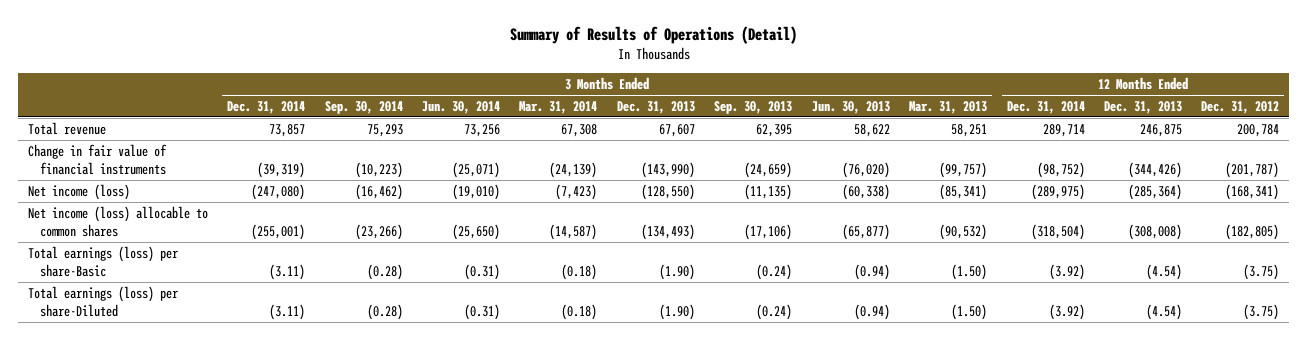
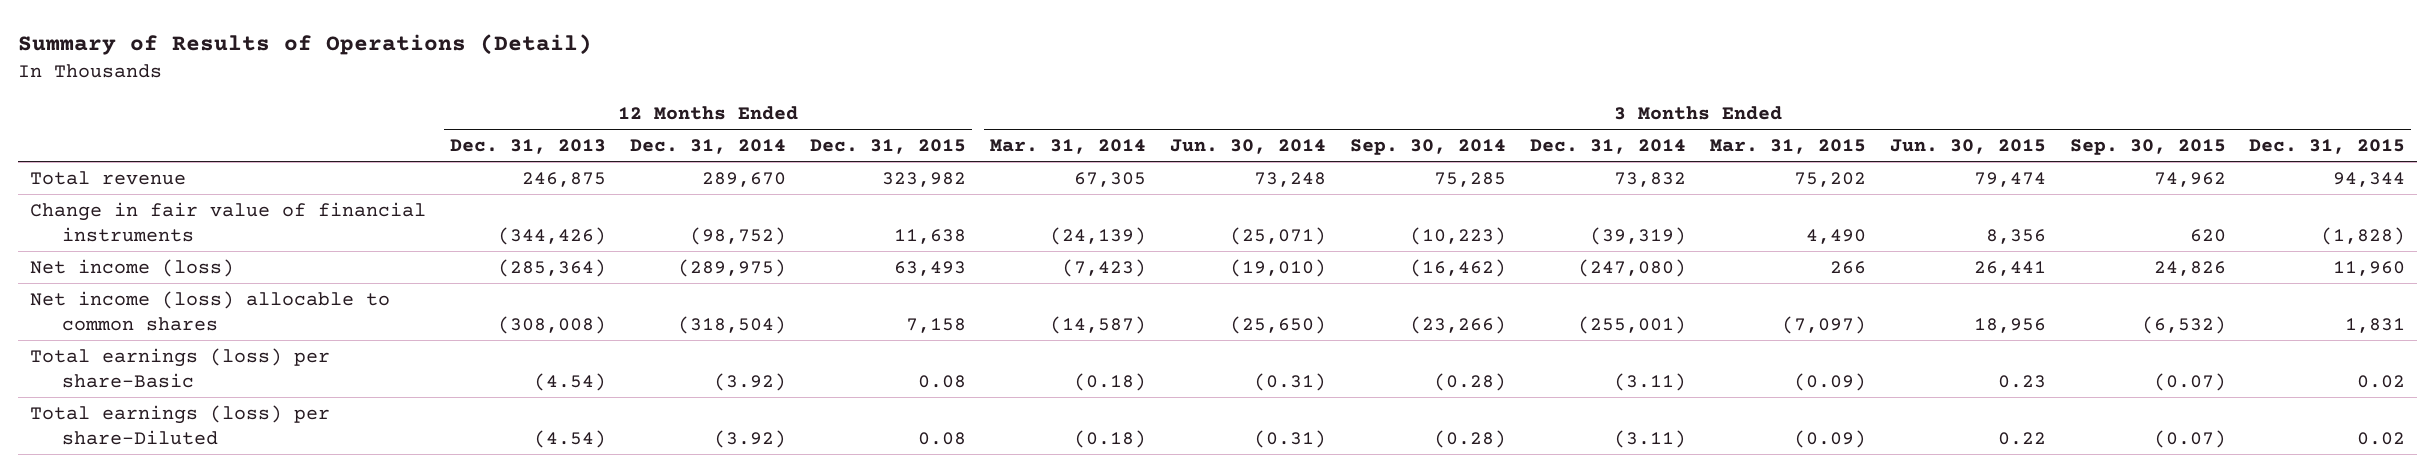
[616,100,695,114] Dec. 31, 2013 -> none
[714,100,793,114] Sep. 30, 2013 -> none
[811,100,890,114] Jun. 30, 2013 -> none
[909,100,988,114] Mar. 31, 2013 -> none
[1201,100,1280,114] Dec. 31, 2012 -> none
none -> [810,139,967,155] Dec. 31, 2015
none -> [1709,139,1866,155] Mar. 31, 2015
none -> [1889,139,2046,155] Jun. 30, 2015
none -> [2069,139,2226,156] Sep. 30, 2015
none -> [2249,139,2406,155] Dec. 31, 2015
[269,123,306,137] 73,857 -> [1613,171,1686,187] 73,832
[366,123,403,137] 75,293 -> [1433,171,1506,187] 75,285
[464,123,501,137] 73,256 -> [1254,171,1327,187] 73,248
[561,123,598,137] 67,308 -> [1074,171,1147,187] 67,305
[1042,123,1085,137] 289,714 -> [702,171,787,187] 289,670

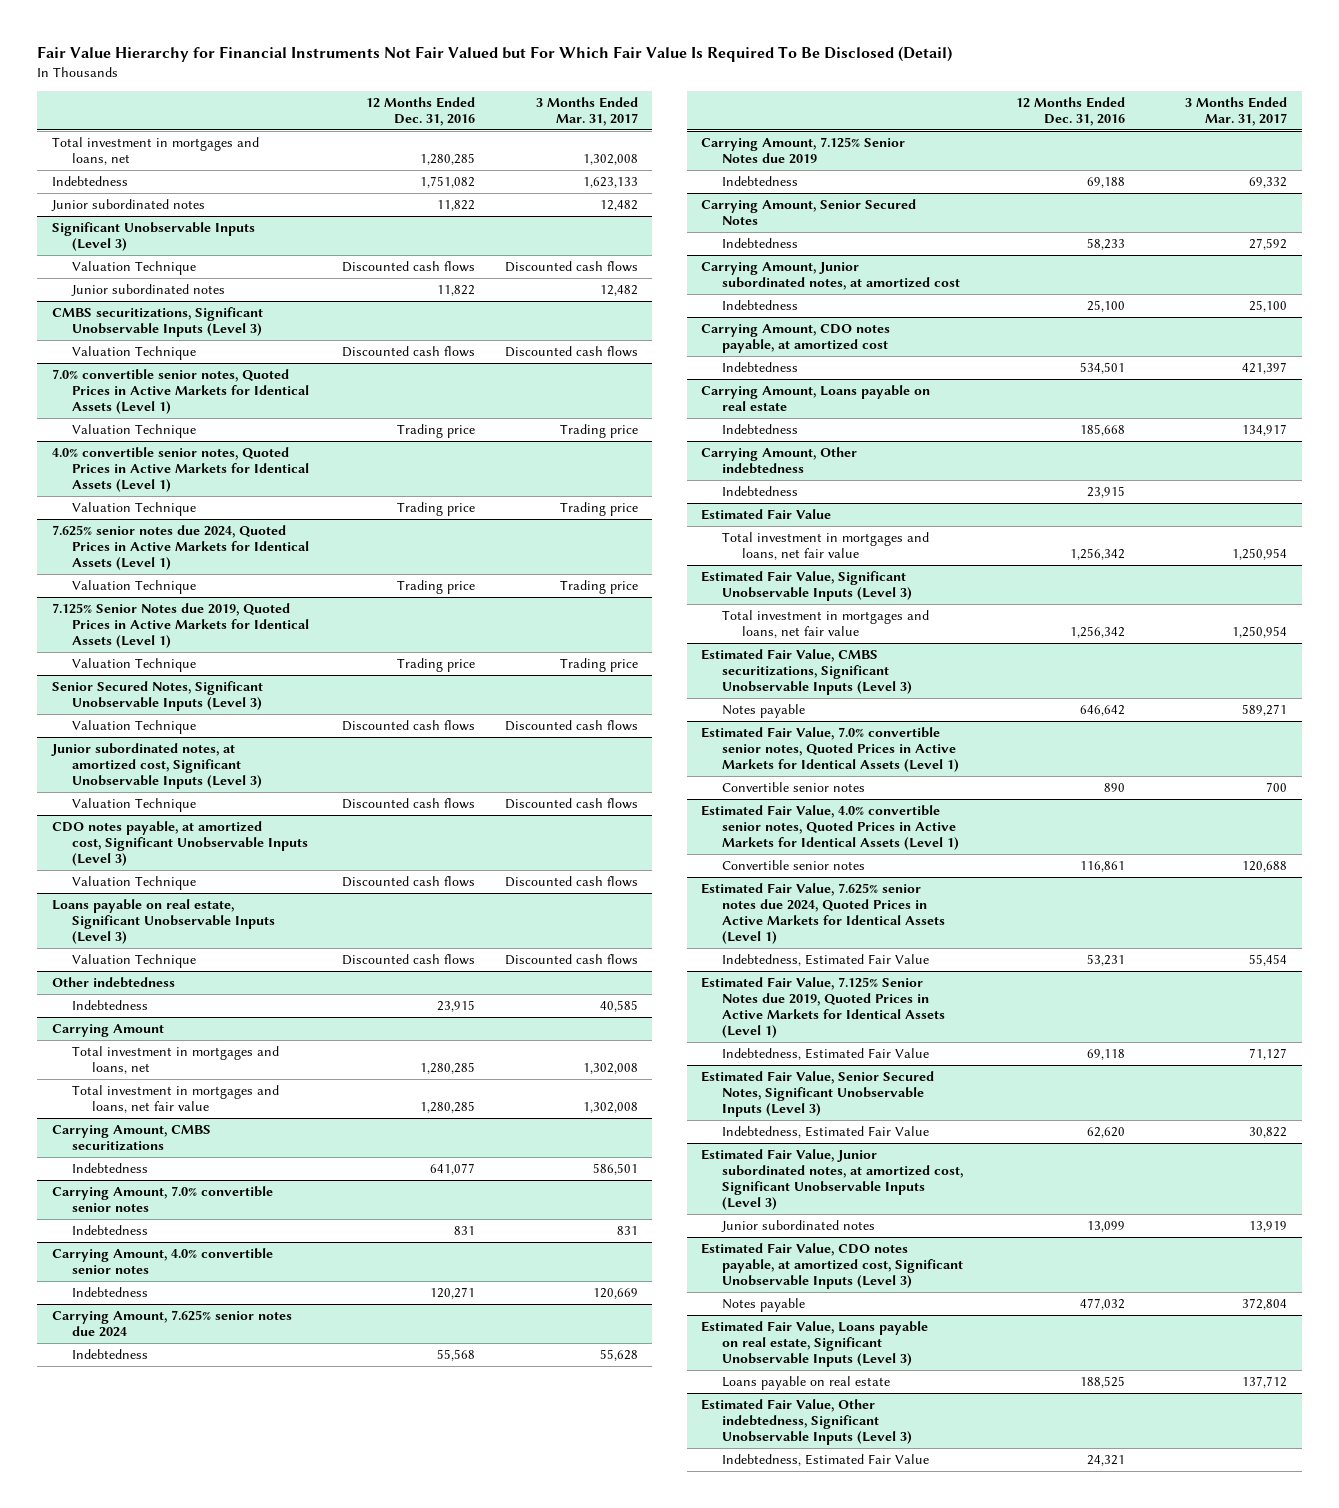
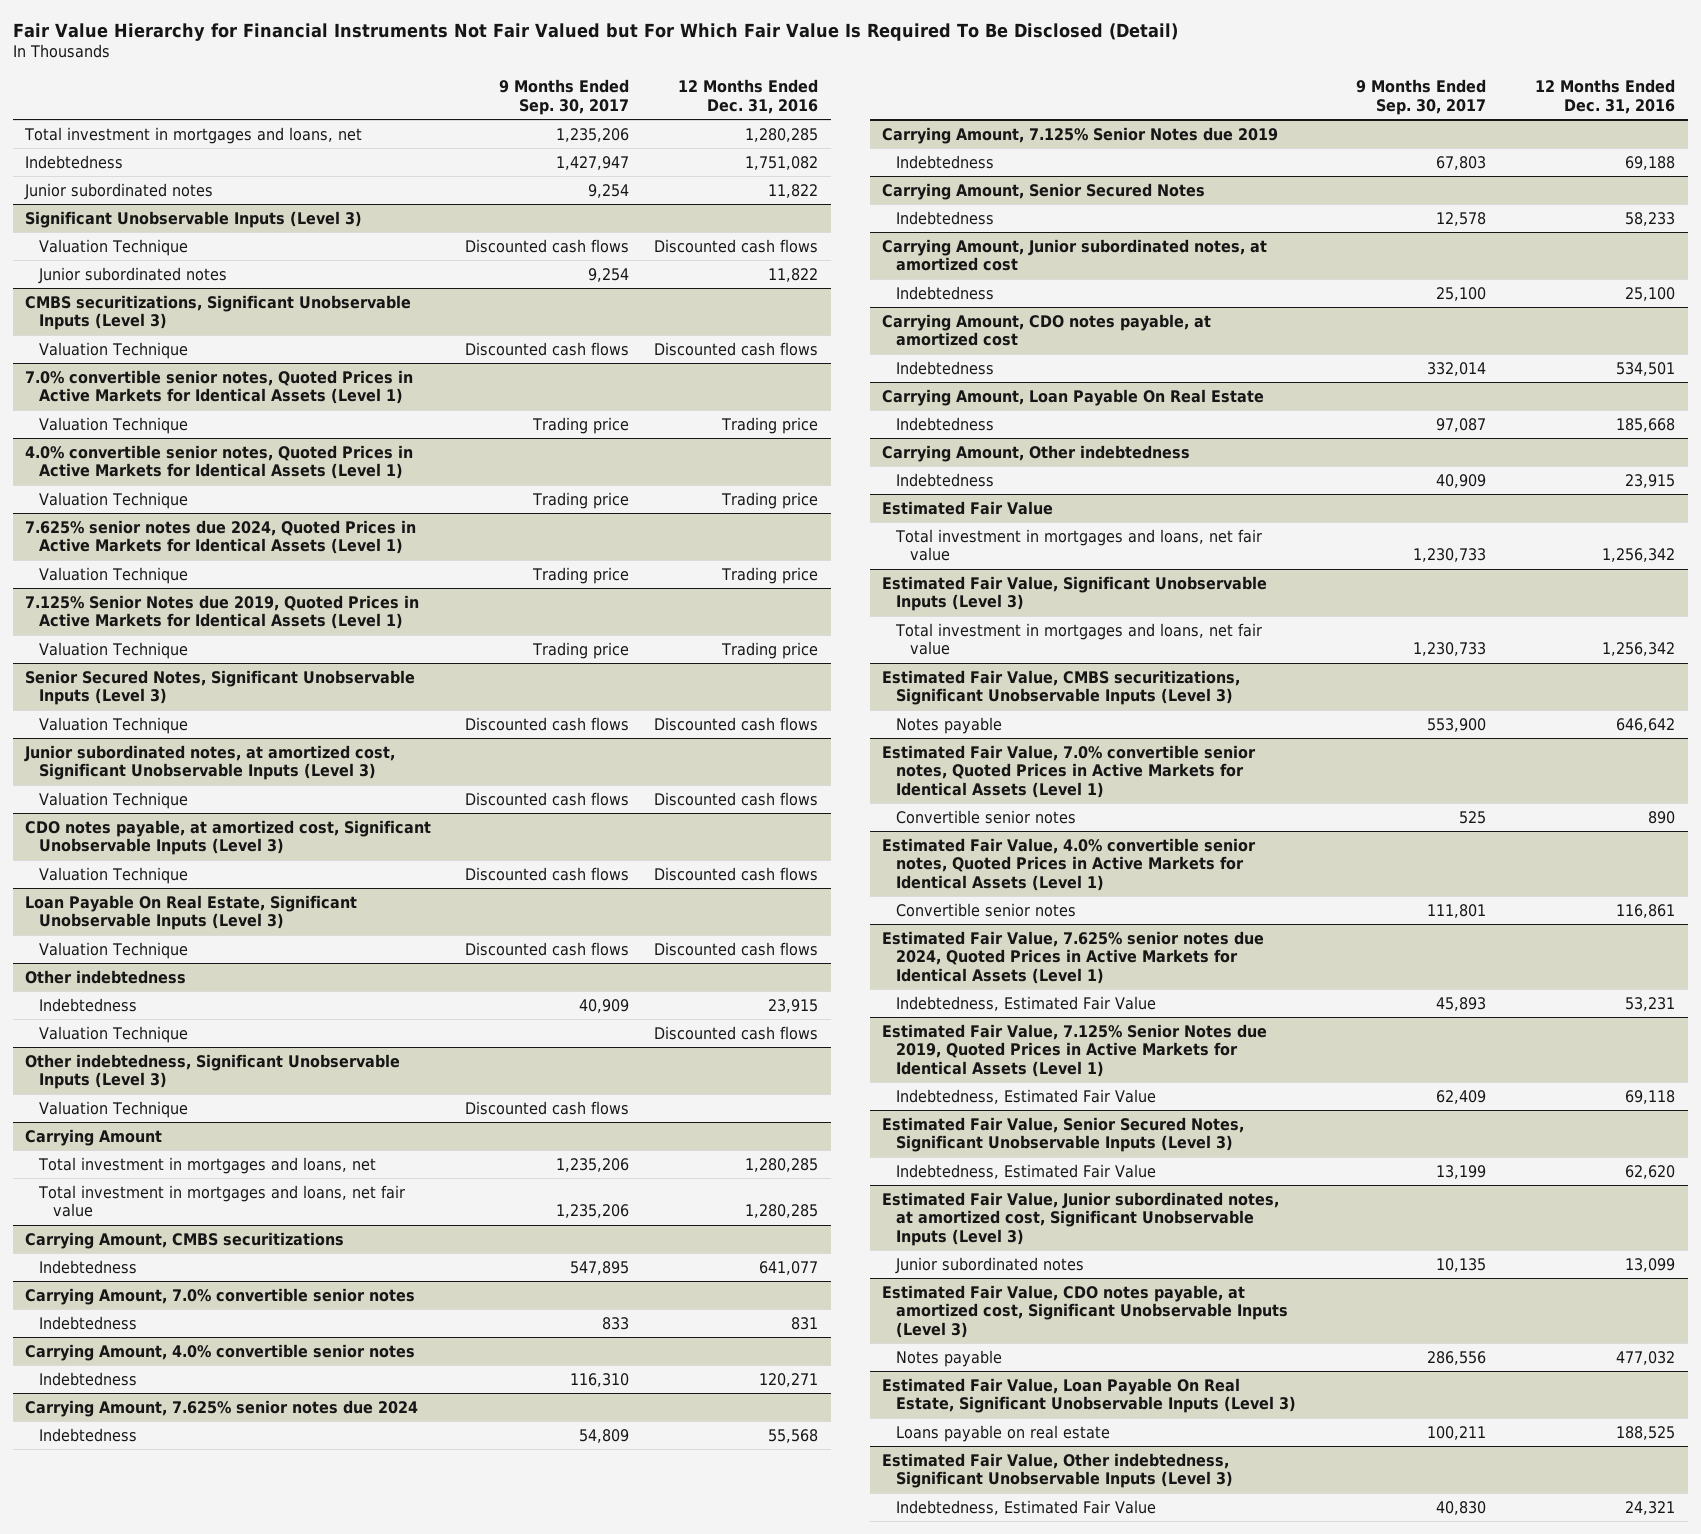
[535,96,638,126] 3 Months Ended Mar. 31, 2017 -> none
none -> [498,79,629,116] 9 Months Ended Sep. 30, 2017
[51,899,276,945] Loans payable on real estate, Significant Unobservable Inputs (Level 3) -> [25,894,358,931] Loan Payable On Real Estate, Significant Unobservable Inputs (Level 3)
none -> [39,1025,189,1043] Valuation Technique
none -> [25,1053,401,1090] Other indebtedness, Significant Unobservable Inputs (Level 3)
none -> [39,1100,189,1118] Valuation Technique
[701,385,931,412] Carrying Amount, Loans payable on real estate -> [882,388,1265,406] Carrying Amount, Loan Payable On Real Estate
[701,1321,929,1368] Estimated Fair Value, Loans payable on real estate, Significant Unobservable Inputs (Level 3) -> [882,1377,1297,1414] Estimated Fair Value, Loan Payable On Real Estate, Significant Unobservable Inputs (Level 3)

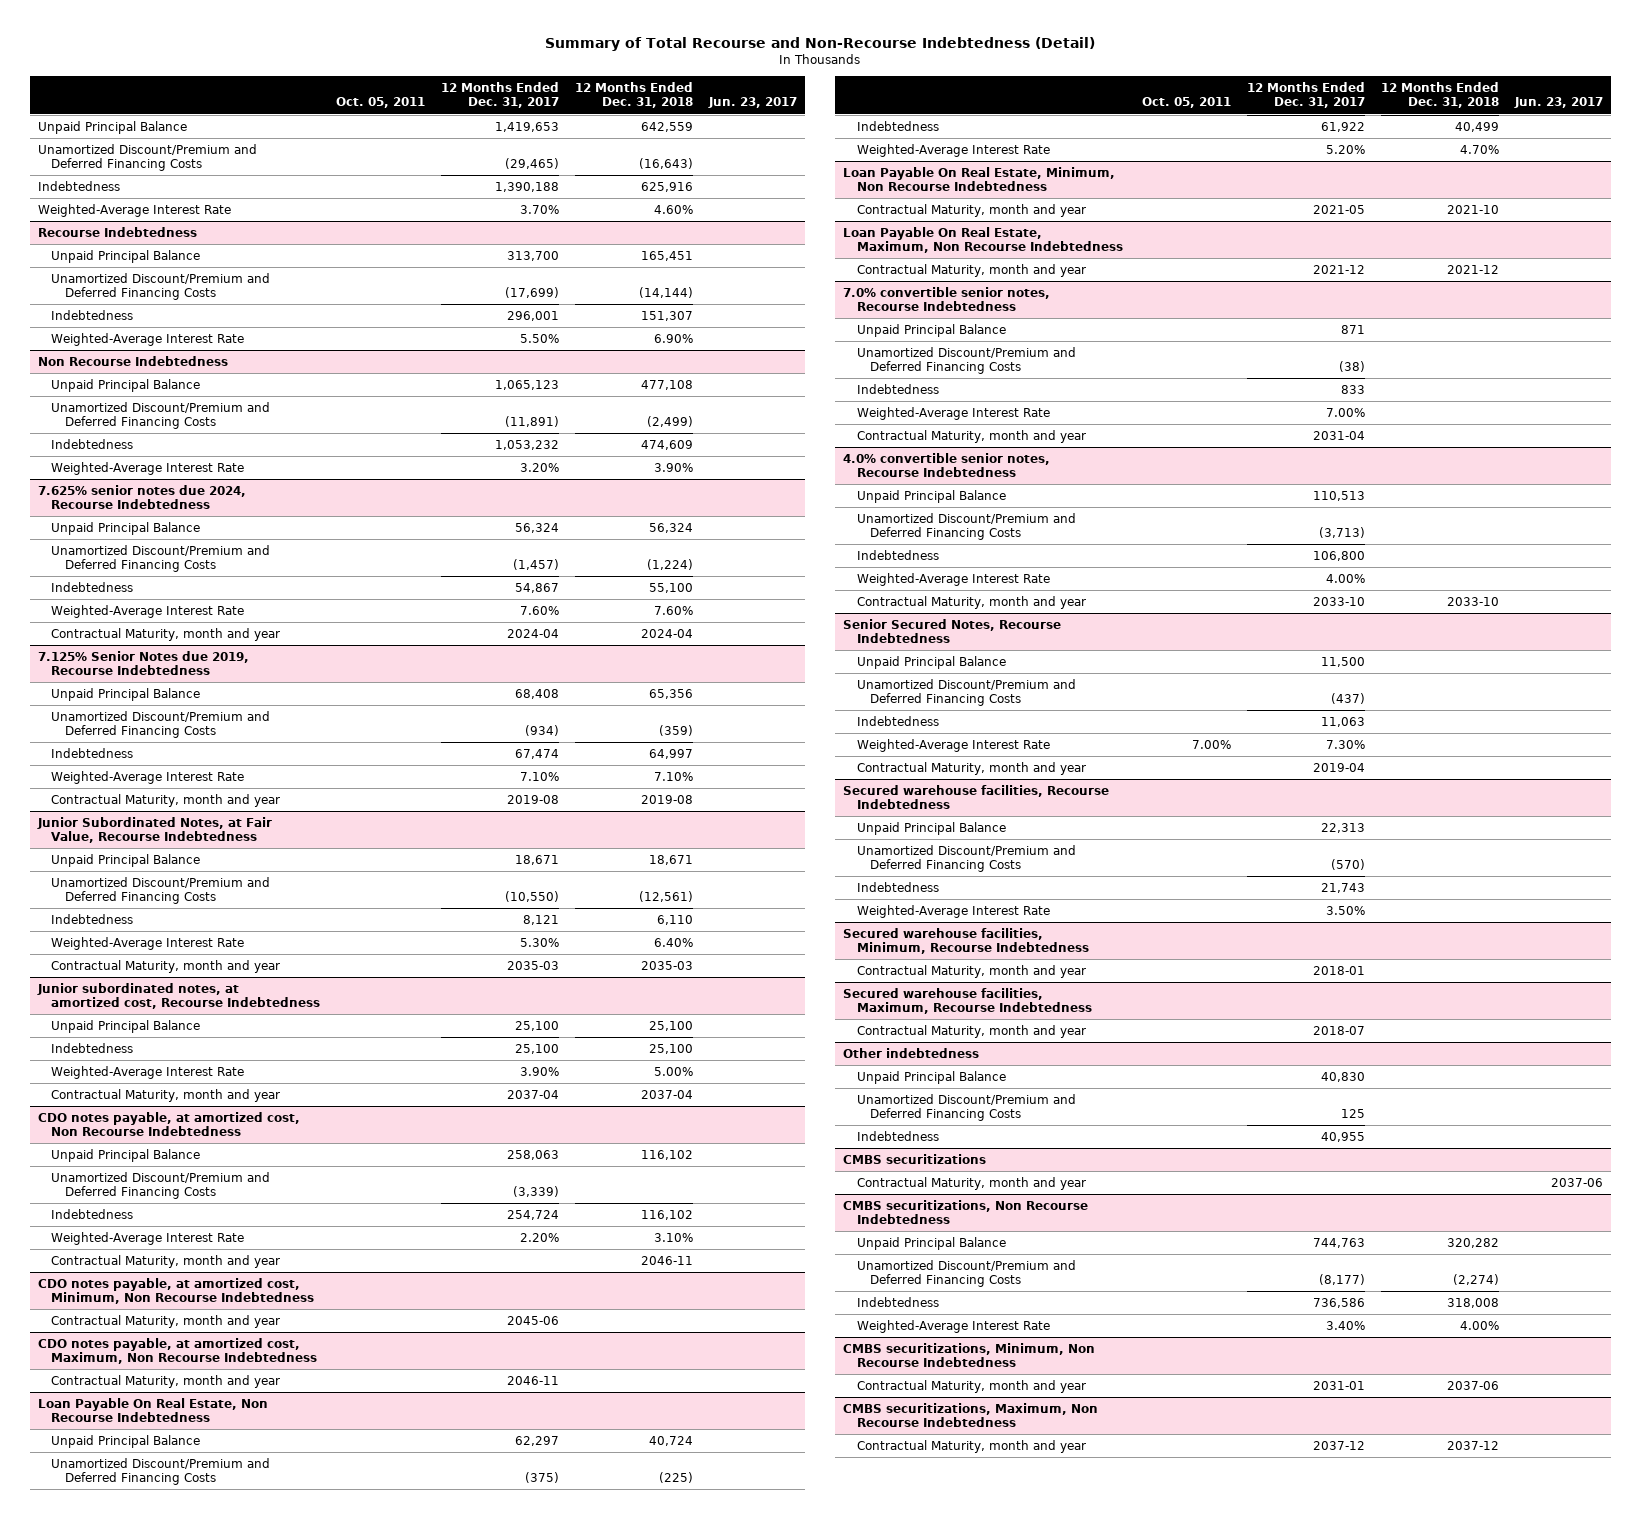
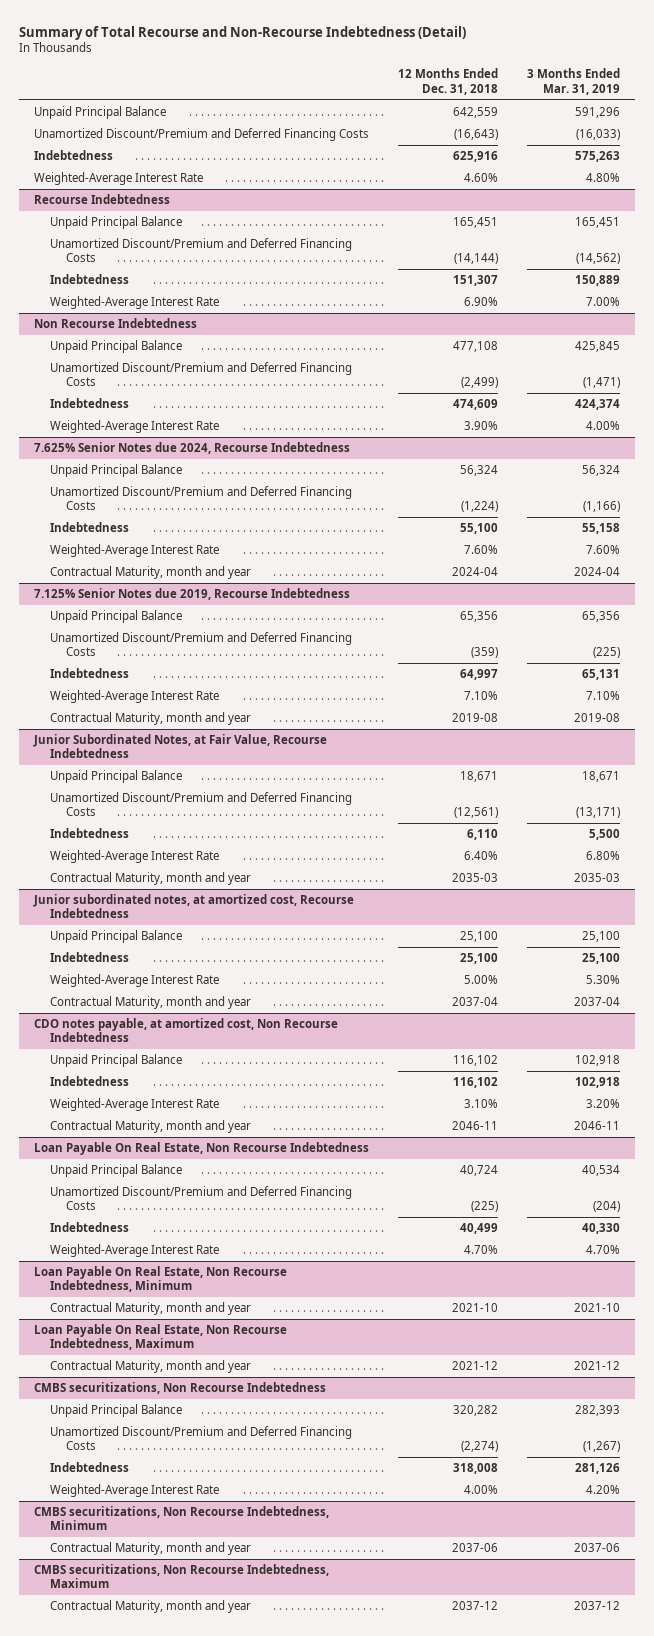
[336,97,426,109] Oct. 05, 2011 -> none
[441,82,560,109] 12 Months Ended Dec. 31, 2017 -> none
[708,97,798,109] Jun. 23, 2017 -> none
none -> [527,68,621,95] 3 Months Ended Mar. 31, 2019
[37,484,246,510] 7.625% senior notes due 2024, Recourse Indebtedness -> [34,441,351,454] 7.625% Senior Notes due 2024, Recourse Indebtedness
[51,1171,271,1200] Unamortized Discount/Premium and Deferred Financing Costs -> none
[37,1277,315,1305] CDO notes payable, at amortized cost, Minimum, Non Recourse Indebtedness -> none
[51,1314,281,1328] Contractual Maturity, month and year -> none
[37,1337,318,1365] CDO notes payable, at amortized cost, Maximum, Non Recourse Indebtedness -> none
[51,1374,281,1388] Contractual Maturity, month and year -> none
[843,166,1116,192] Loan Payable On Real Estate, Minimum, Non Recourse Indebtedness -> [34,1265,288,1293] Loan Payable On Real Estate, Non Recourse Indebtedness, Minimum
[843,226,1123,254] Loan Payable On Real Estate, Maximum, Non Recourse Indebtedness -> [34,1323,288,1351] Loan Payable On Real Estate, Non Recourse Indebtedness, Maximum
[843,286,1051,312] 7.0% convertible senior notes, Recourse Indebtedness -> none
[856,323,1006,337] Unpaid Principal Balance -> none
[856,346,1076,375] Unamortized Discount/Premium and Deferred Financing Costs -> none
[856,383,939,394] Indebtedness -> none
[856,406,1050,420] Weighted-Average Interest Rate -> none
[856,429,1086,443] Contractual Maturity, month and year -> none
[843,452,1051,478] 4.0% convertible senior notes, Recourse Indebtedness -> none
[856,489,1006,503] Unpaid Principal Balance -> none
[856,512,1076,541] Unamortized Discount/Premium and Deferred Financing Costs -> none
[856,549,939,560] Indebtedness -> none
[856,572,1050,586] Weighted-Average Interest Rate -> none
[856,595,1086,609] Contractual Maturity, month and year -> none
[843,618,1062,644] Senior Secured Notes, Recourse Indebtedness -> none
[856,655,1006,669] Unpaid Principal Balance -> none
[856,678,1076,707] Unamortized Discount/Premium and Deferred Financing Costs -> none
[856,715,939,726] Indebtedness -> none
[856,738,1050,752] Weighted-Average Interest Rate -> none
[856,761,1086,775] Contractual Maturity, month and year -> none
[843,784,1110,810] Secured warehouse facilities, Recourse Indebtedness -> none
[856,821,1006,835] Unpaid Principal Balance -> none
[856,844,1076,873] Unamortized Discount/Premium and Deferred Financing Costs -> none
[856,881,939,892] Indebtedness -> none
[856,904,1050,918] Weighted-Average Interest Rate -> none
[843,927,1089,955] Secured warehouse facilities, Minimum, Recourse Indebtedness -> none
[856,964,1086,978] Contractual Maturity, month and year -> none
[843,987,1092,1015] Secured warehouse facilities, Maximum, Recourse Indebtedness -> none
[856,1024,1086,1038] Contractual Maturity, month and year -> none
[843,1047,980,1058] Other indebtedness -> none
[856,1070,1006,1084] Unpaid Principal Balance -> none
[856,1093,1076,1122] Unamortized Discount/Premium and Deferred Financing Costs -> none
[856,1130,939,1141] Indebtedness -> none
[843,1153,987,1164] CMBS securitizations -> none
[856,1176,1086,1190] Contractual Maturity, month and year -> none
[843,1342,1096,1368] CMBS securitizations, Minimum, Non Recourse Indebtedness -> [34,1505,330,1531] CMBS securitizations, Non Recourse Indebtedness, Minimum
[843,1402,1099,1428] CMBS securitizations, Maximum, Non Recourse Indebtedness -> [34,1563,330,1589] CMBS securitizations, Non Recourse Indebtedness, Maximum

